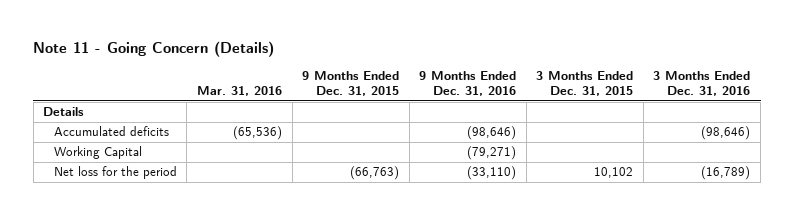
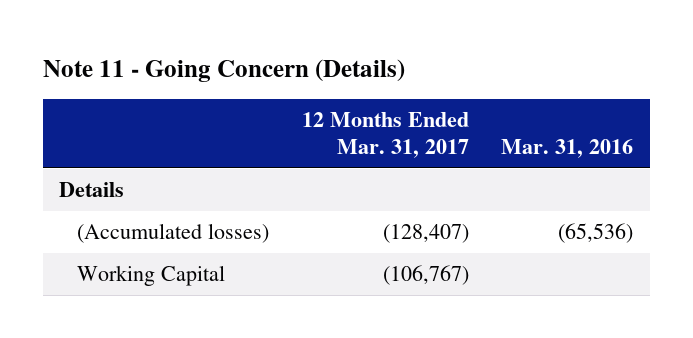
[302,71,400,97] 9 Months Ended Dec. 31, 2015 -> none
[419,71,517,97] 9 Months Ended Dec. 31, 2016 -> none
[536,71,634,97] 3 Months Ended Dec. 31, 2015 -> none
[653,71,751,97] 3 Months Ended Dec. 31, 2016 -> none
none -> [301,111,469,158] 12 Months Ended Mar. 31, 2017
[53,126,169,137] Accumulated deficits -> [77,223,270,244] (Accumulated losses)
[53,166,177,180] Net loss for the period -> none

